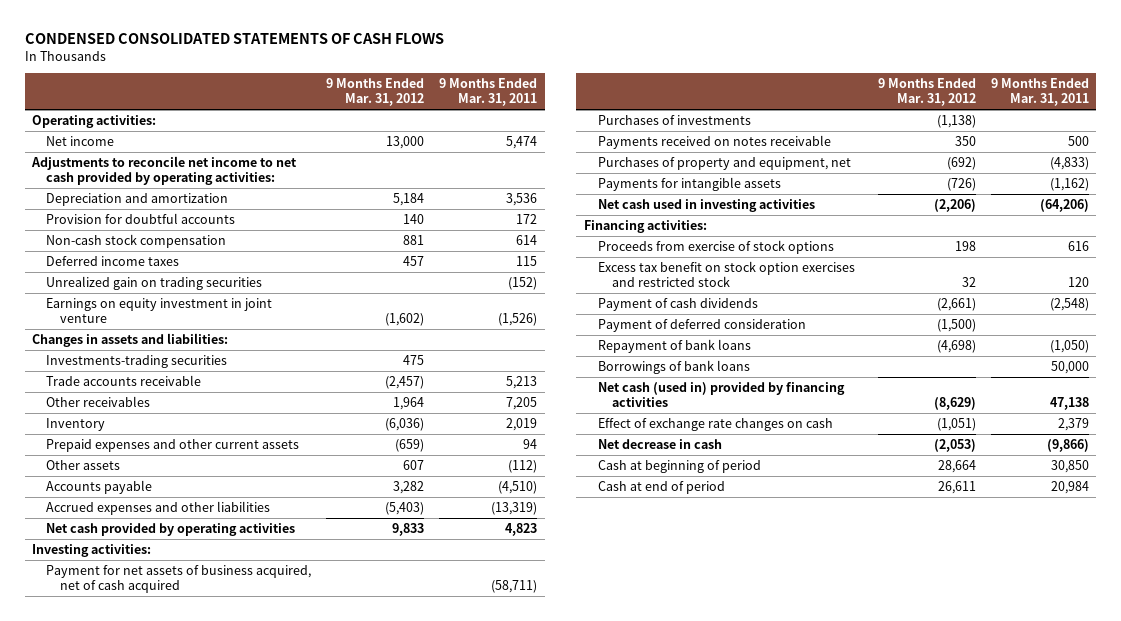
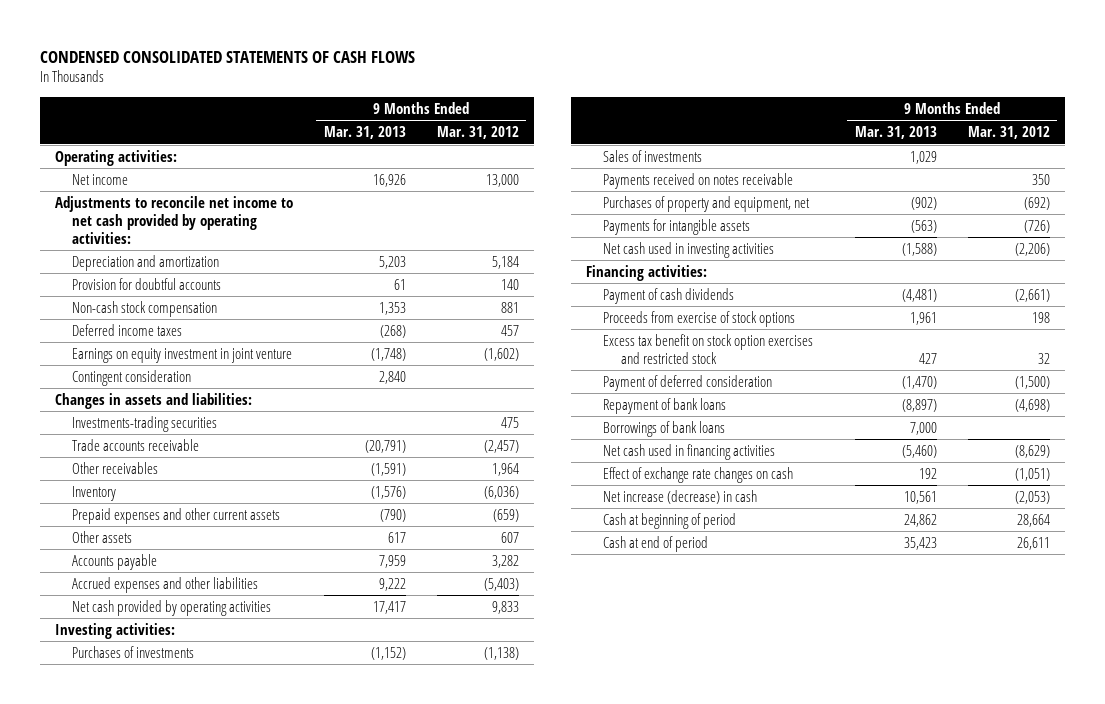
[439,78,538,107] 9 Months Ended Mar. 31, 2011 -> none
none -> [323,126,406,140] Mar. 31, 2013
[46,276,263,291] Unrealized gain on trading securities -> none
none -> [72,369,192,386] Contingent consideration
[46,565,312,594] Payment for net assets of business acquired, net of cash acquired -> none
none -> [603,149,703,162] Sales of investments
[597,298,758,312] Payment of cash dividends -> [603,287,735,304] Payment of cash dividends
[597,382,845,408] Net cash (used in) provided by financing activities -> [603,443,776,460] Net cash used in financing activities
[597,439,722,450] Net decrease in cash -> [603,489,758,504] Net increase (decrease) in cash

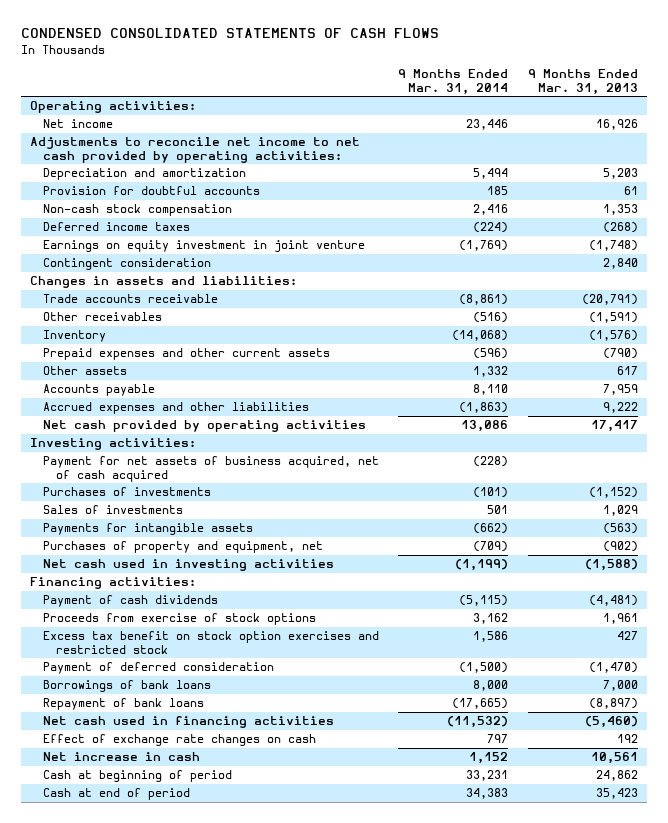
[436,126,519,140] Mar. 31, 2012 -> none
none -> [398,69,509,95] 9 Months Ended Mar. 31, 2014
[72,415,218,432] Investments-trading securities -> none
none -> [43,456,380,482] Payment for net assets of business acquired, net of cash acquired
[603,172,794,189] Payments received on notes receivable -> none
[603,195,811,212] Purchases of property and equipment, net -> [43,541,324,554] Purchases of property and equipment, net
[603,397,727,414] Repayment of bank loans -> [43,698,205,711] Repayment of bank loans
[603,489,758,504] Net increase (decrease) in cash -> [43,752,201,762] Net increase in cash

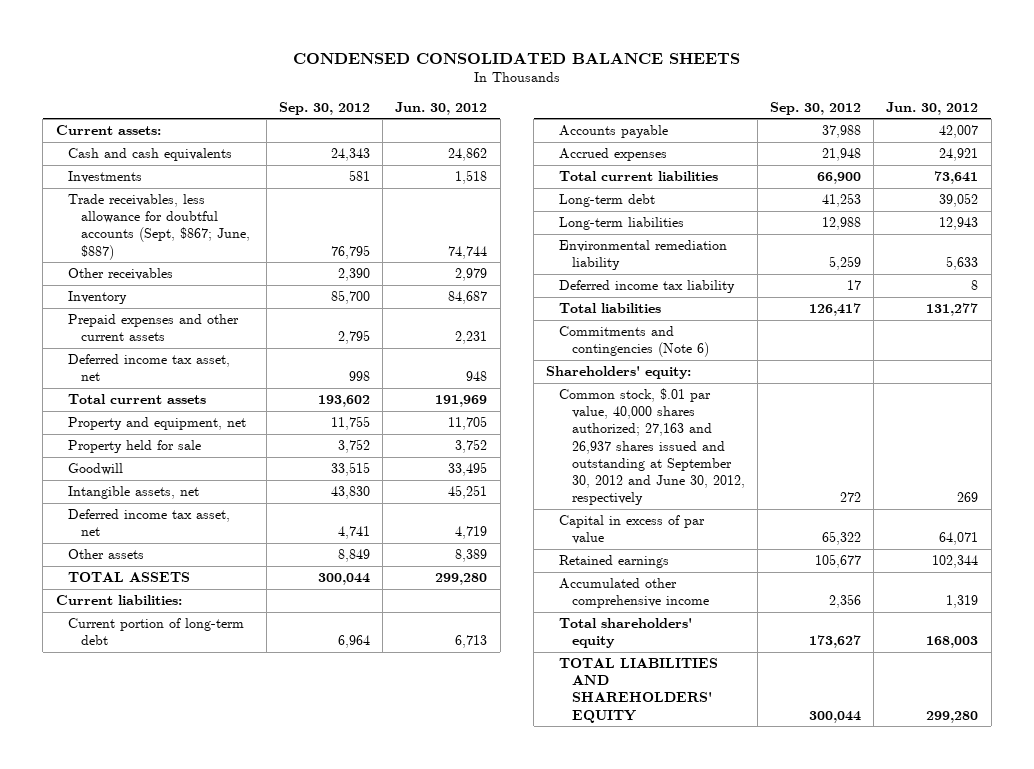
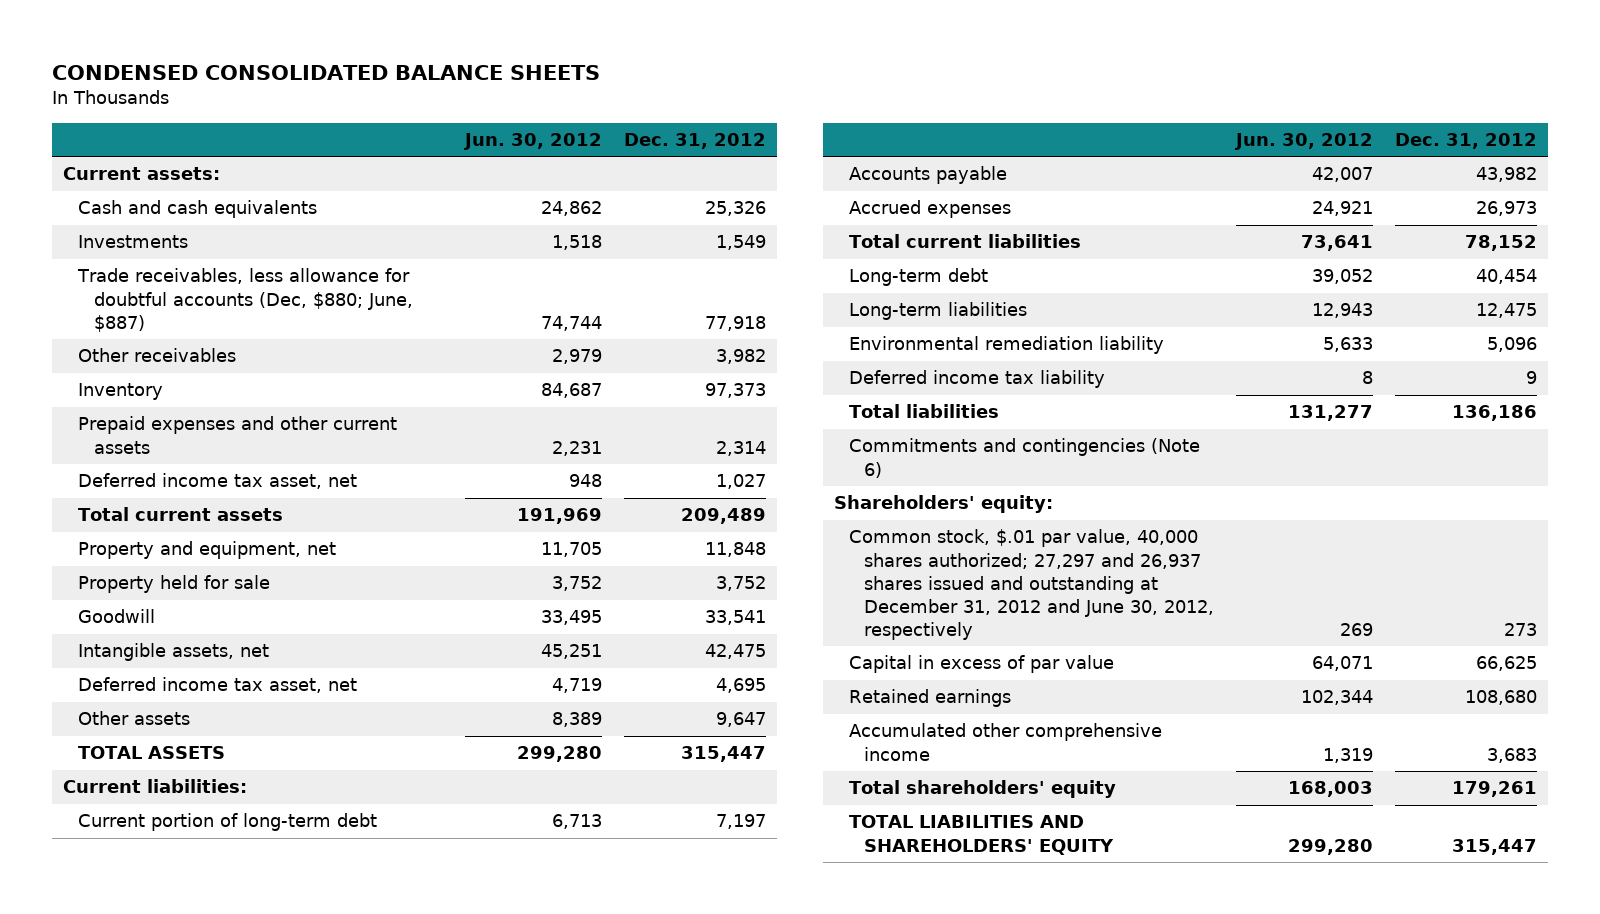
[279,101,371,115] Sep. 30, 2012 -> none
none -> [624,133,767,150] Dec. 31, 2012
[68,194,250,260] Trade receivables, less allowance for doubtful accounts (Sept, $867; June, $887) -> [77,268,413,332] Trade receivables, less allowance for doubtful accounts (Dec, $880; June, $887)
[559,388,745,506] Common stock, $.01 par value, 40,000 shares authorized; 27,163 and 26,937 shares issued and outstanding at September 30, 2012 and June 30, 2012, respectively -> [848,529,1215,640] Common stock, $.01 par value, 40,000 shares authorized; 27,297 and 26,937 shares issued and outstanding at December 31, 2012 and June 30, 2012, respectively

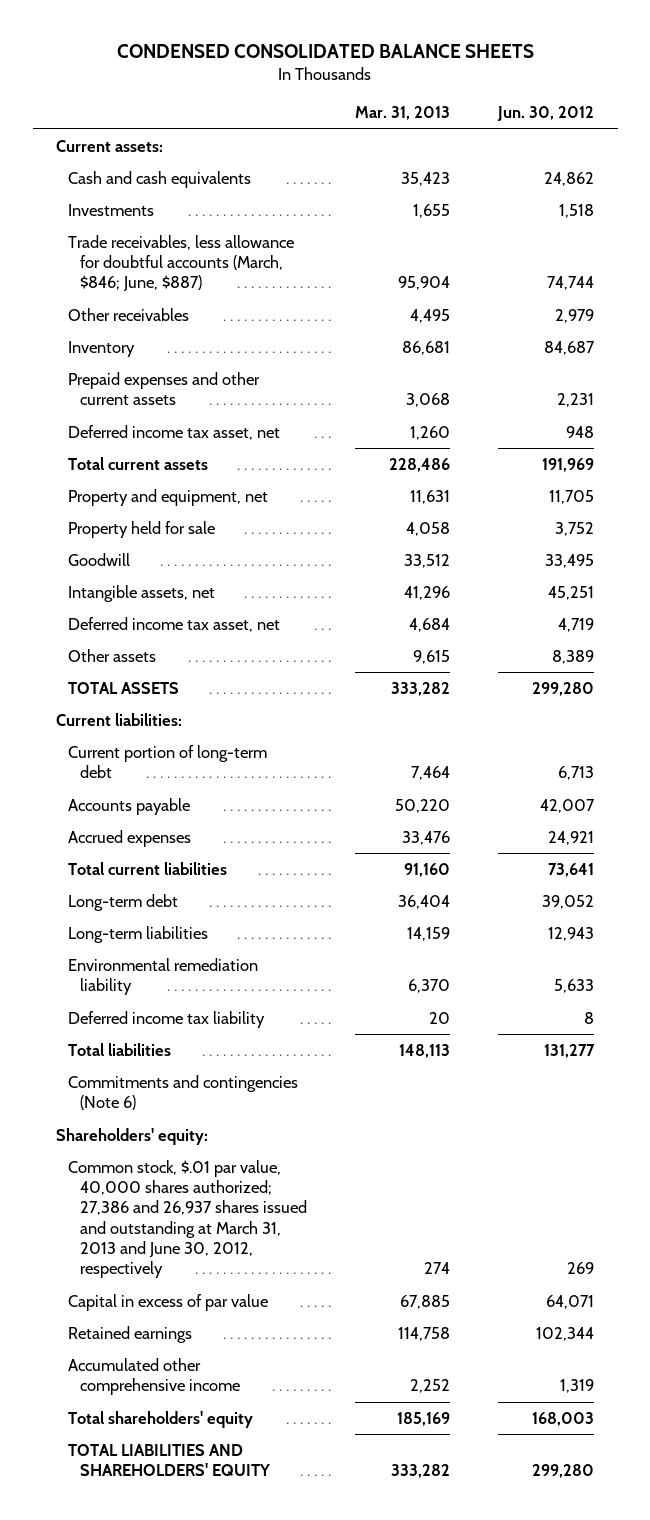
[624,133,767,150] Dec. 31, 2012 -> none
none -> [355,106,451,121] Mar. 31, 2013
[77,268,413,332] Trade receivables, less allowance for doubtful accounts (Dec, $880; June, $887) -> [68,234,295,292] Trade receivables, less allowance for doubtful accounts (March, $846; June, $887)
[848,529,1215,640] Common stock, $.01 par value, 40,000 shares authorized; 27,297 and 26,937 shares issued and outstanding at December 31, 2012 and June 30, 2012, respectively -> [68,1159,308,1279] Common stock, $.01 par value, 40,000 shares authorized; 27,386 and 26,937 shares issued and outstanding at March 31, 2013 and June 30, 2012, respectively

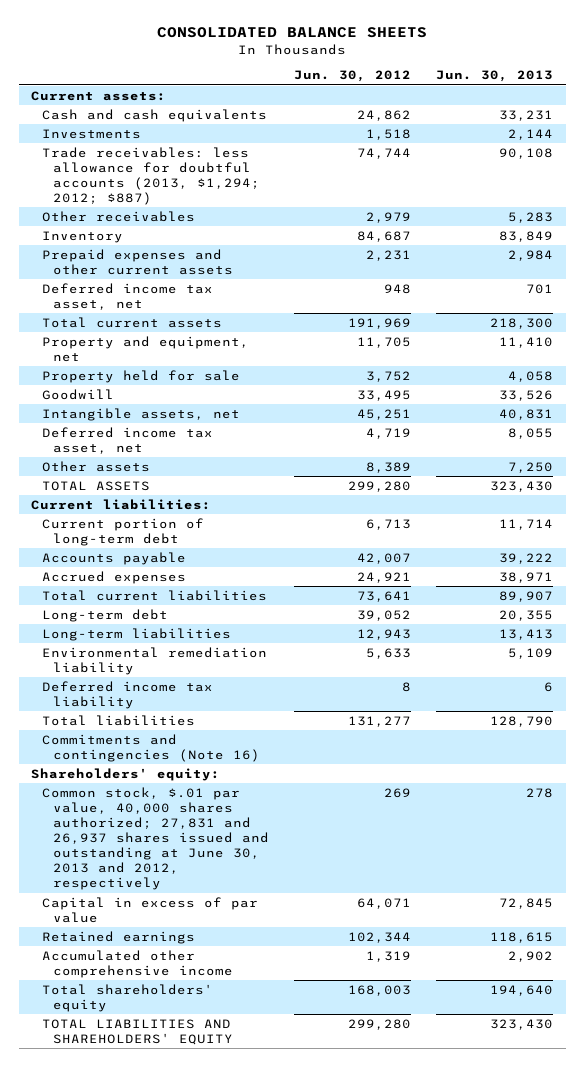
[117,44,535,59] CONDENSED CONSOLIDATED BALANCE SHEETS -> [157,27,428,39] CONSOLIDATED BALANCE SHEETS
[355,106,451,121] Mar. 31, 2013 -> none
none -> [436,70,554,83] Jun. 30, 2013
[68,234,295,292] Trade receivables, less allowance for doubtful accounts (March, $846; June, $887) -> [42,146,261,206] Trade receivables: less allowance for doubtful accounts (2013, $1,294; 2012; $887)
[68,1074,299,1111] Commitments and contingencies (Note 6) -> [42,733,261,762] Commitments and contingencies (Note 16)
[68,1159,308,1279] Common stock, $.01 par value, 40,000 shares authorized; 27,386 and 26,937 shares issued and outstanding at March 31, 2013 and June 30, 2012, respectively -> [42,786,270,891] Common stock, $.01 par value, 40,000 shares authorized; 27,831 and 26,937 shares issued and outstanding at June 30, 2013 and 2012, respectively

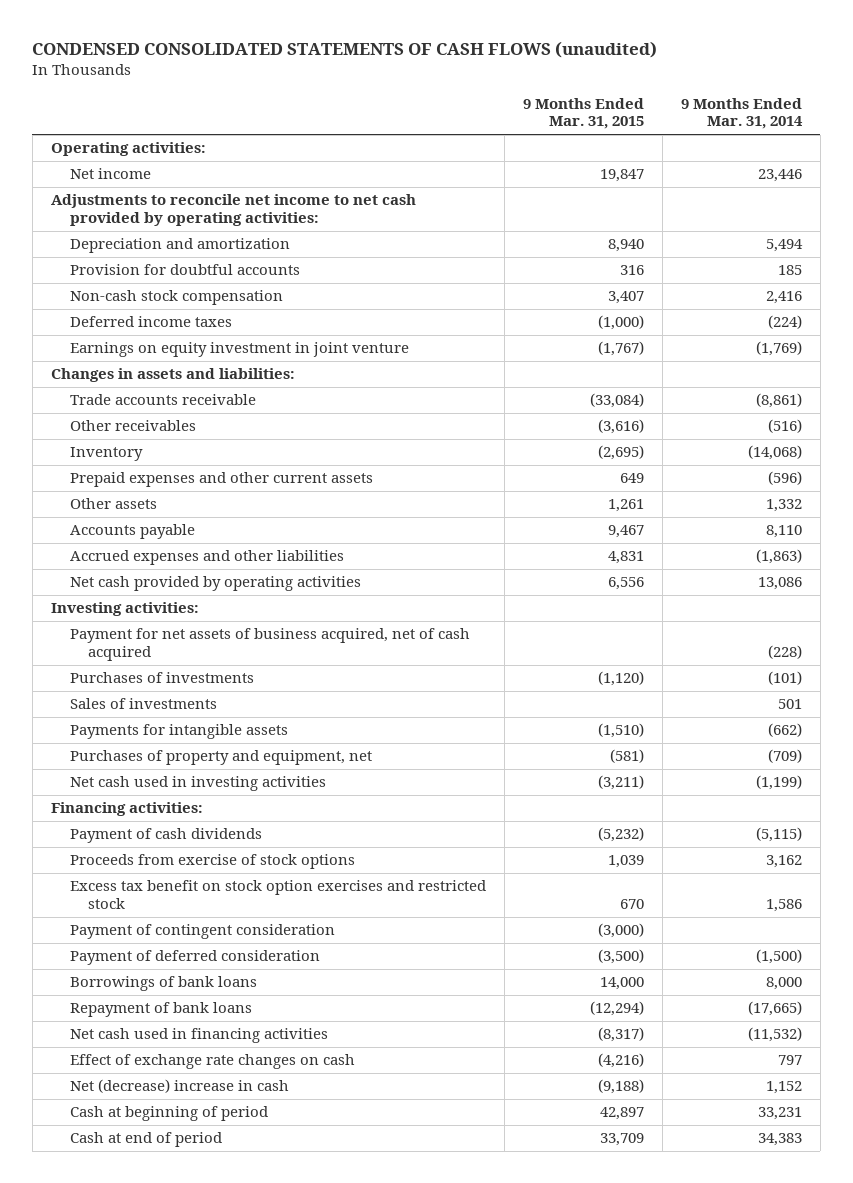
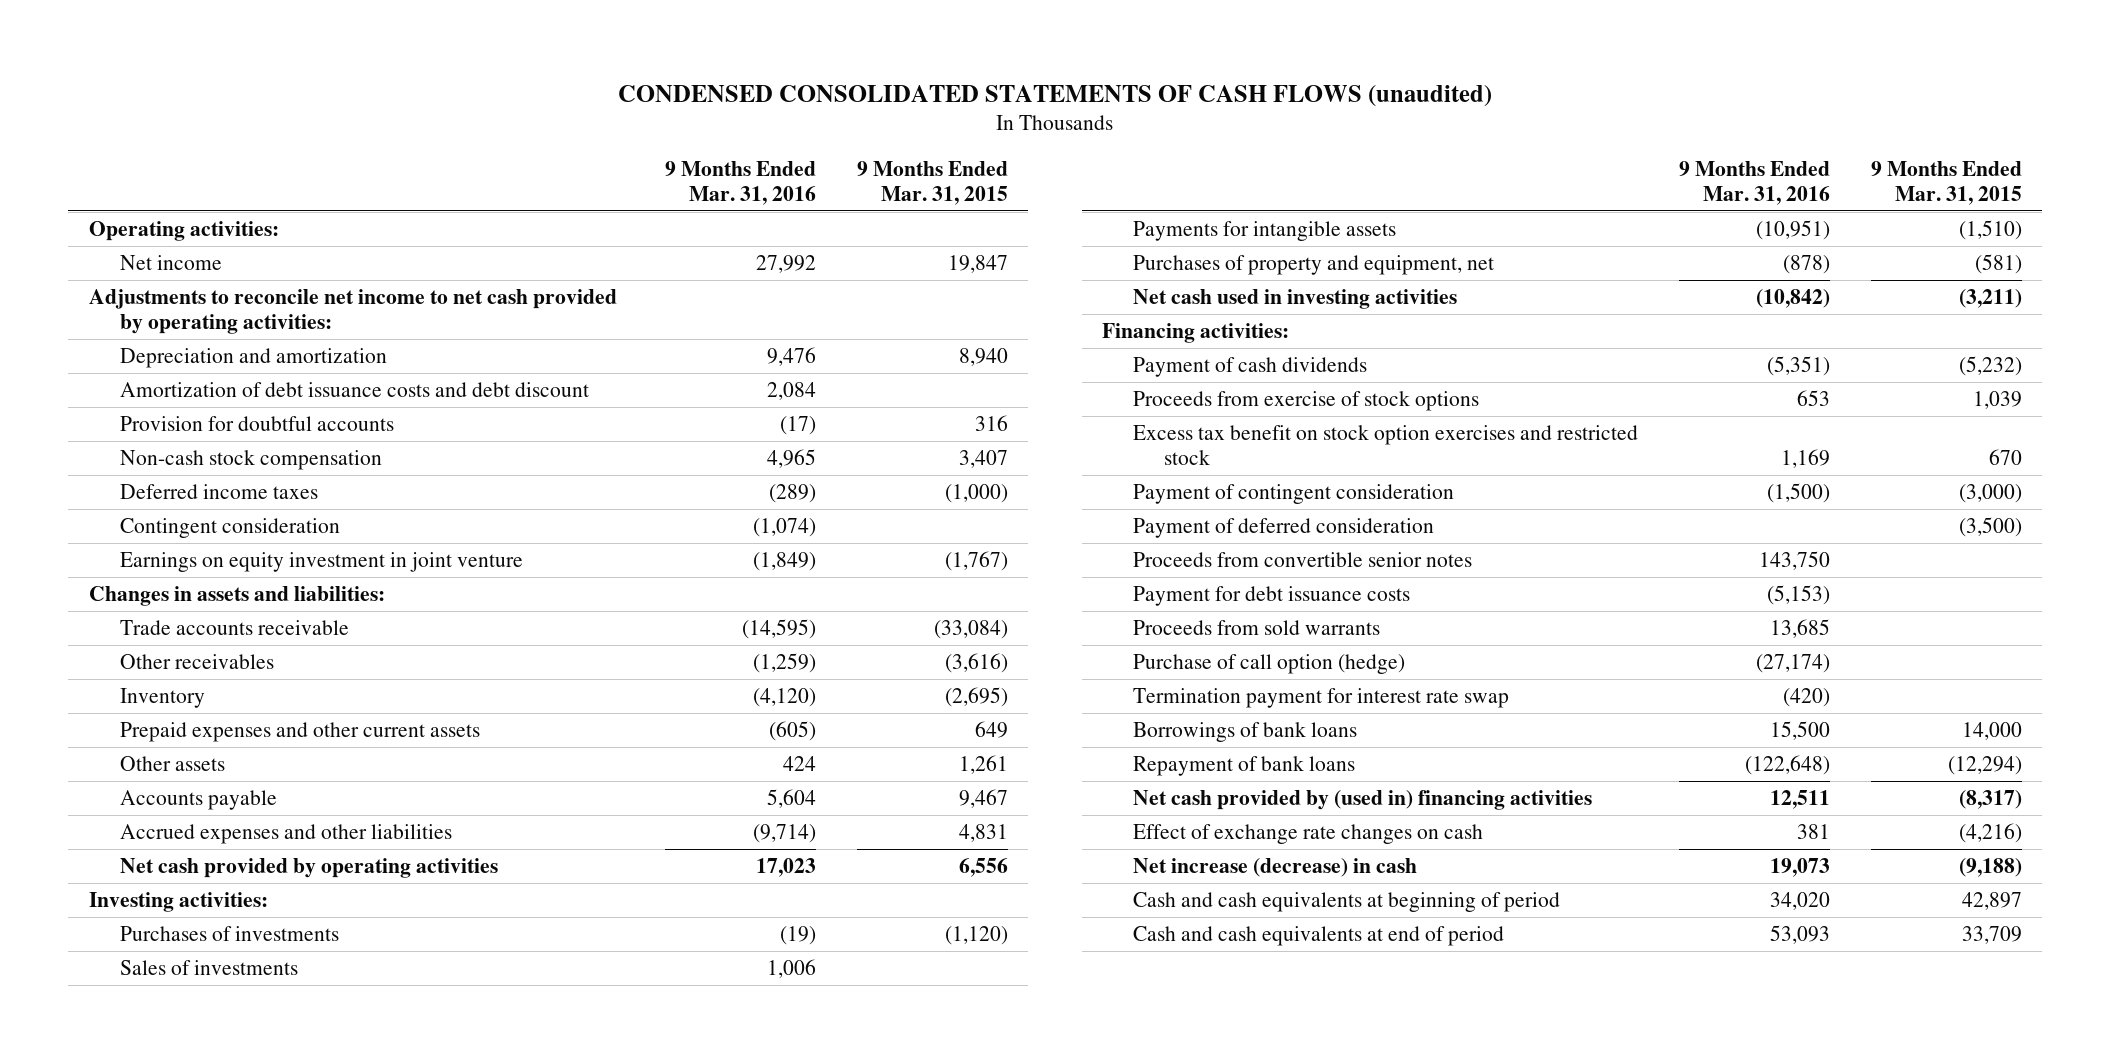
[680,97,803,130] 9 Months Ended Mar. 31, 2014 -> none
none -> [665,160,817,206] 9 Months Ended Mar. 31, 2016
none -> [119,381,589,397] Amortization of debt issuance costs and debt discount
none -> [119,517,340,538] Contingent consideration
[69,628,470,662] Payment for net assets of business acquired, net of cash acquired -> none
none -> [1133,551,1473,567] Proceeds from convertible senior notes
none -> [1133,585,1411,606] Payment for debt issuance costs
none -> [1133,619,1381,635] Proceeds from sold warrants
none -> [1133,653,1406,674] Purchase of call option (hedge)
none -> [1133,687,1510,708] Termination payment for interest rate swap
[69,1028,328,1044] Net cash used in financing activities -> [1133,789,1593,810] Net cash provided by (used in) financing activities
[69,1079,289,1094] Net (decrease) increase in cash -> [1133,857,1418,877] Net increase (decrease) in cash
[69,1106,268,1122] Cash at beginning of period -> [1133,891,1561,912] Cash and cash equivalents at beginning of period
[69,1132,222,1148] Cash at end of period -> [1133,925,1505,946] Cash and cash equivalents at end of period

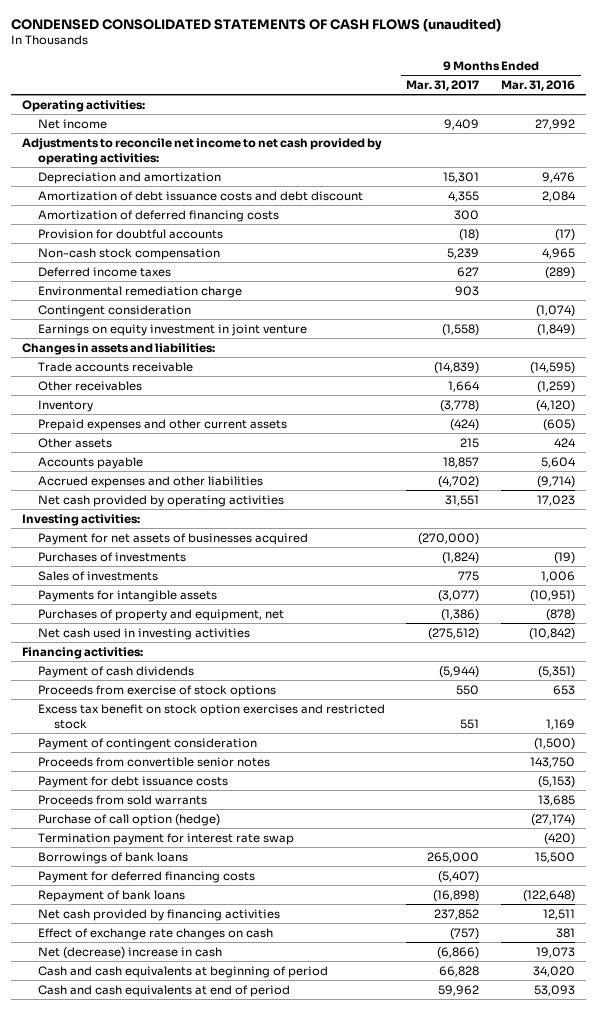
[856,160,1008,206] 9 Months Ended Mar. 31, 2015 -> none
none -> [406,79,480,91] Mar. 31, 2017
none -> [37,209,279,222] Amortization of deferred financing costs
none -> [37,285,242,298] Environmental remediation charge
none -> [37,532,308,545] Payment for net assets of businesses acquired
[1133,517,1435,538] Payment of deferred consideration -> none
none -> [37,870,255,883] Payment for deferred financing costs
[1133,789,1593,810] Net cash provided by (used in) financing activities -> [37,908,280,921] Net cash provided by financing activities
[1133,857,1418,877] Net increase (decrease) in cash -> [37,946,222,959] Net (decrease) increase in cash

